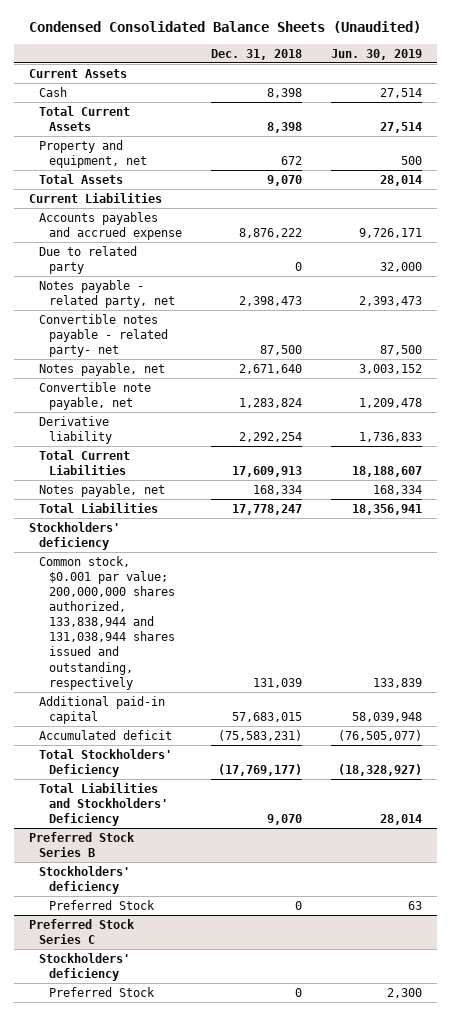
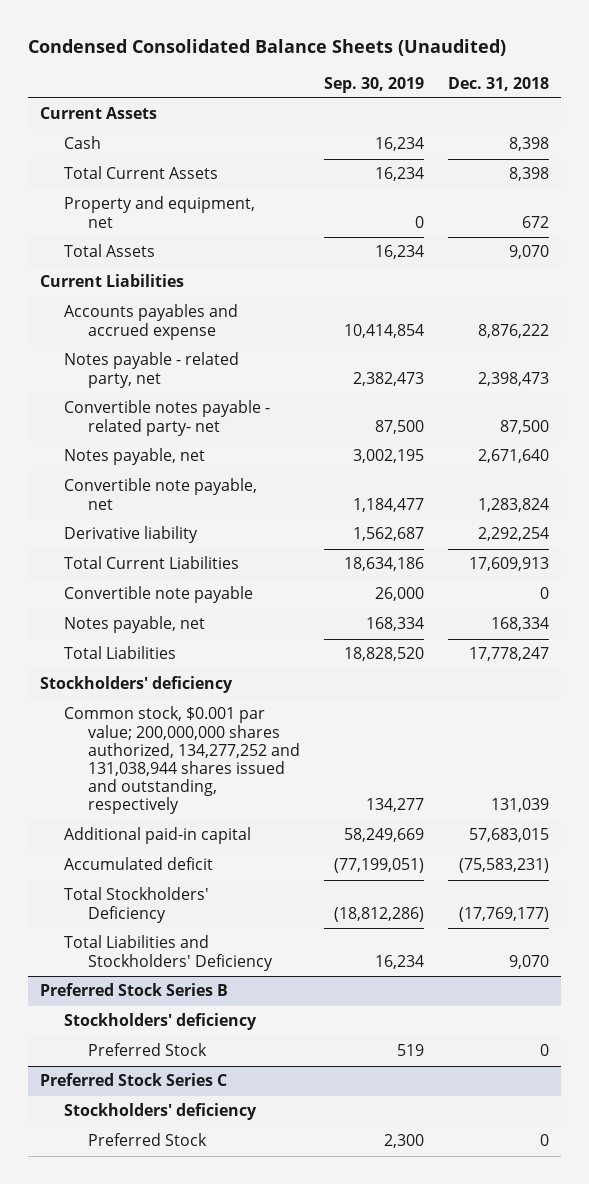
[331,48,423,60] Jun. 30, 2019 -> none
none -> [324,76,425,93] Sep. 30, 2019
[39,245,138,274] Due to related party -> none
none -> [64,586,254,604] Convertible note payable
[39,555,176,690] Common stock, $0.001 par value; 200,000,000 shares authorized, 133,838,944 and 131,038,944 shares issued and outstanding, respectively -> [64,706,301,815] Common stock, $0.001 par value; 200,000,000 shares authorized, 134,277,252 and 131,038,944 shares issued and outstanding, respectively

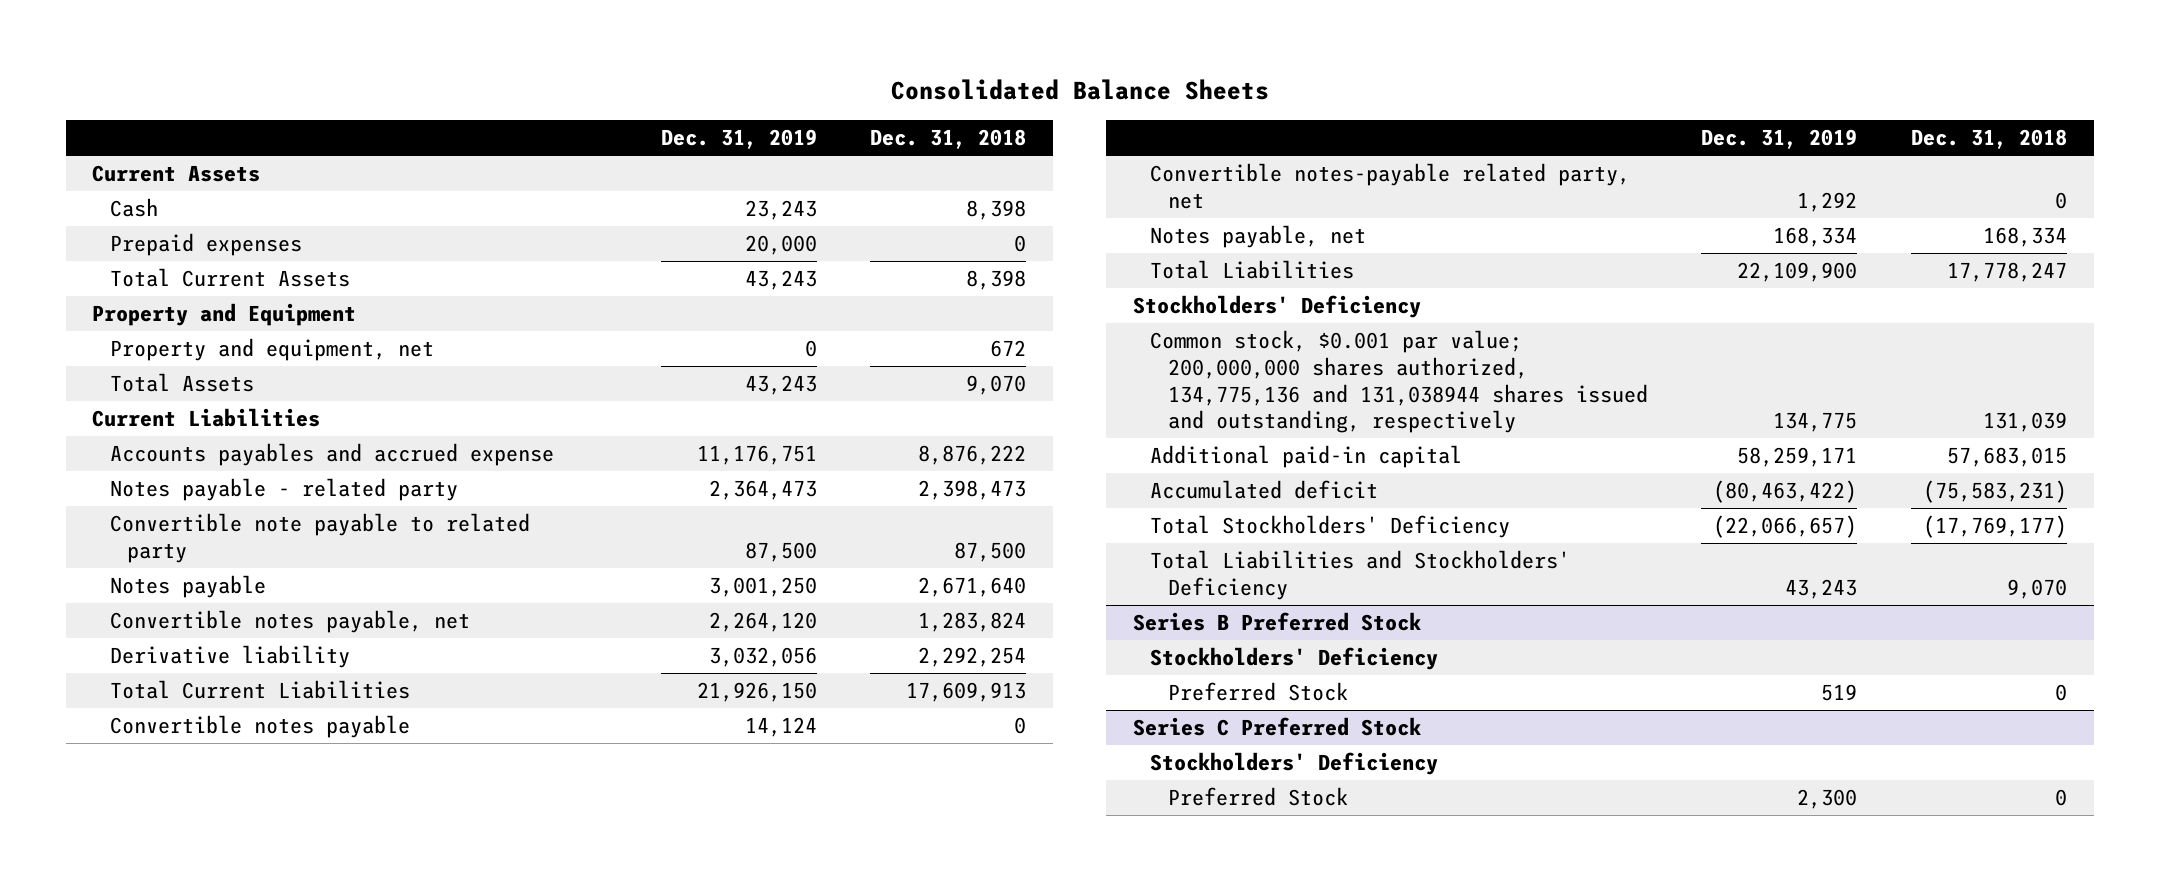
[28,38,507,56] Condensed Consolidated Balance Sheets (Unaudited) -> [890,78,1269,100] Consolidated Balance Sheets
[324,76,425,93] Sep. 30, 2019 -> none
none -> [660,129,817,150] Dec. 31, 2019
none -> [109,232,302,256] Prepaid expenses
none -> [92,302,357,326] Property and Equipment
[64,352,240,388] Notes payable - related party, net -> [109,477,458,501] Notes payable - related party
[64,400,271,436] Convertible notes payable - related party- net -> [109,512,530,563] Convertible note payable to related party
[64,448,206,466] Notes payable, net -> [109,574,266,598] Notes payable
[64,478,258,510] Convertible note payable, net -> [109,609,470,633] Convertible notes payable, net
[64,586,254,604] Convertible note payable -> [109,714,410,738] Convertible notes payable
none -> [1150,162,1631,209] Convertible notes-payable related party, net
[40,676,234,694] Stockholders' deficiency -> [1133,294,1422,318] Stockholders' Deficiency
[64,706,301,815] Common stock, $0.001 par value; 200,000,000 shares authorized, 134,277,252 and 131,038,944 shares issued and outstanding, respectively -> [1150,329,1648,434] Common stock, $0.001 par value; 200,000,000 shares authorized, 134,775,136 and 131,038944 shares issued and outstanding, respectively
[40,983,229,997] Preferred Stock Series B -> [1133,611,1422,631] Series B Preferred Stock
[64,1013,258,1031] Stockholders' deficiency -> [1150,646,1439,670] Stockholders' Deficiency
[40,1073,228,1087] Preferred Stock Series C -> [1133,716,1422,736] Series C Preferred Stock
[64,1103,258,1121] Stockholders' deficiency -> [1150,751,1439,775] Stockholders' Deficiency

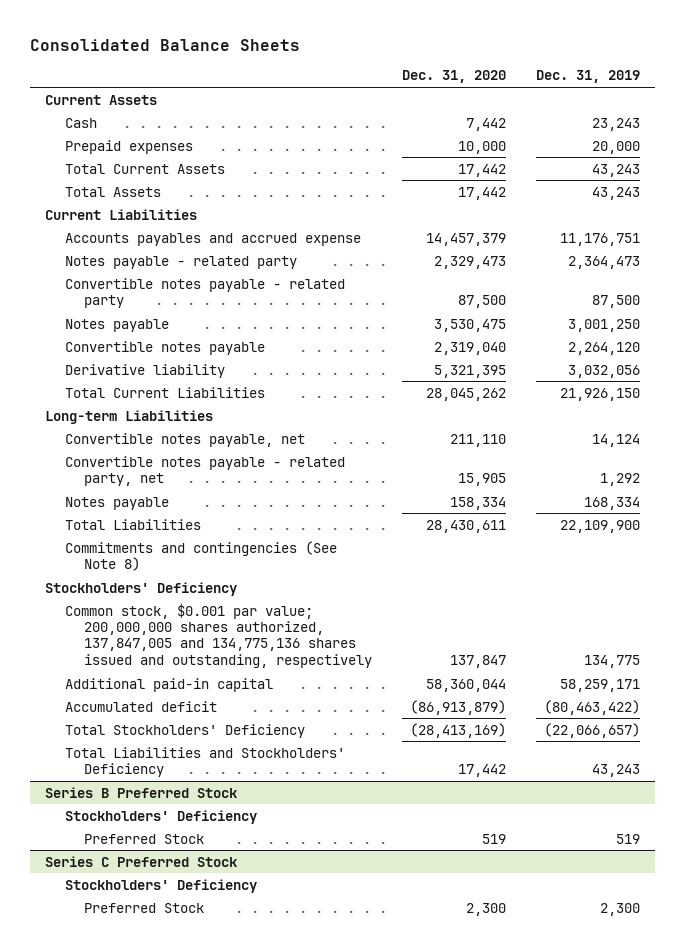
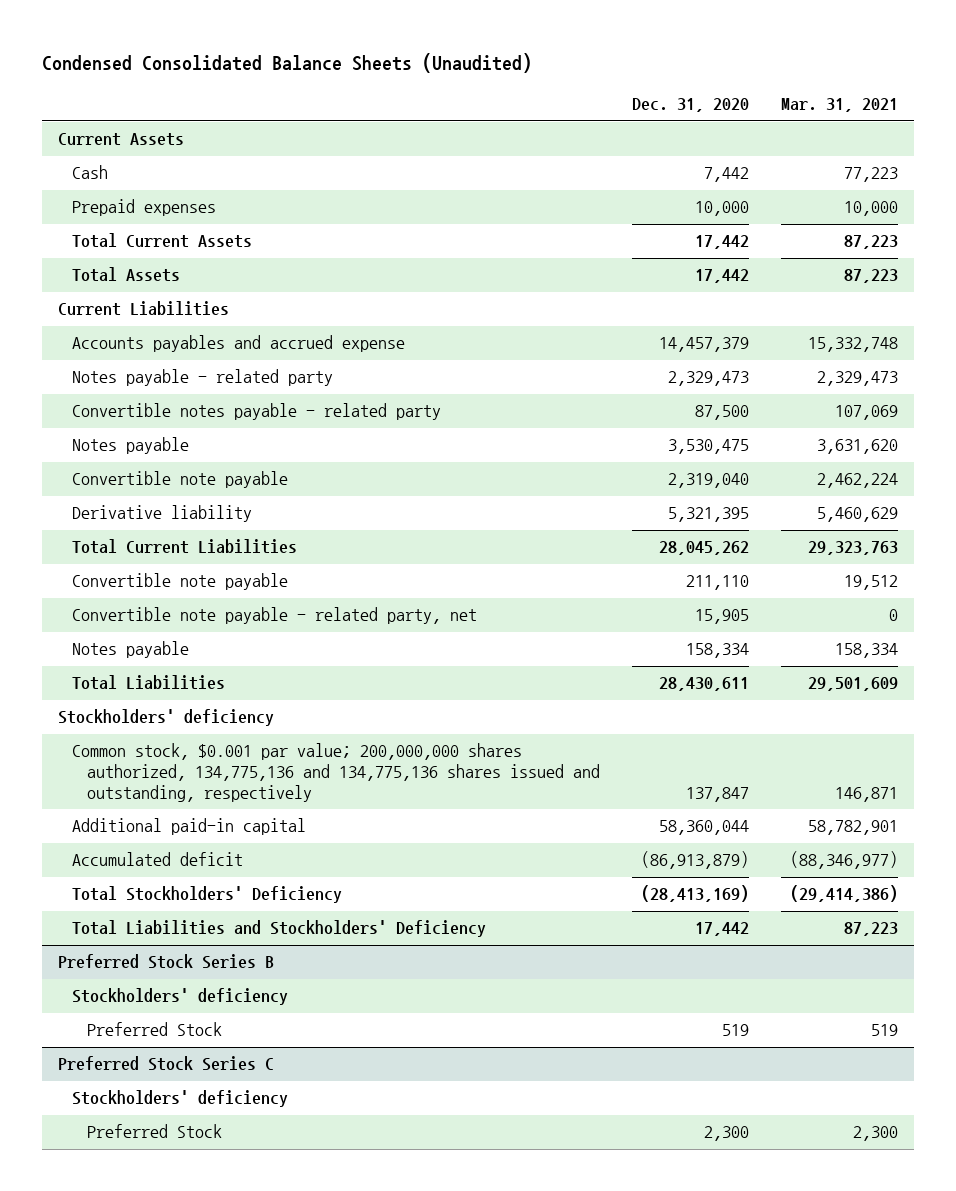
[29,38,300,51] Consolidated Balance Sheets -> [42,53,533,74] Condensed Consolidated Balance Sheets (Unaudited)
[535,70,640,84] Dec. 31, 2019 -> none
none -> [781,98,899,113] Mar. 31, 2021
[64,340,265,355] Convertible notes payable -> [72,471,289,489] Convertible note payable
[44,409,213,424] Long-term Liabilities -> none
[64,432,305,447] Convertible notes payable, net -> [72,573,289,591] Convertible note payable
[64,455,345,486] Convertible notes payable - related party, net -> [72,607,478,625] Convertible note payable - related party, net
[64,540,337,571] Commitments and contingencies (See Note 8) -> none
[44,581,237,596] Stockholders' Deficiency -> [58,709,275,727] Stockholders' deficiency
[64,602,373,668] Common stock, $0.001 par value; 200,000,000 shares authorized, 137,847,005 and 134,775,136 shares issued and outstanding, respectively -> [72,743,600,803] Common stock, $0.001 par value; 200,000,000 shares authorized, 134,775,136 and 134,775,136 shares issued and outstanding, respectively
[44,786,237,798] Series B Preferred Stock -> [58,954,275,970] Preferred Stock Series B
[64,809,257,824] Stockholders' Deficiency -> [72,988,289,1006] Stockholders' deficiency
[44,855,237,867] Series C Preferred Stock -> [58,1056,275,1072] Preferred Stock Series C
[64,878,257,893] Stockholders' Deficiency -> [72,1090,289,1108] Stockholders' deficiency

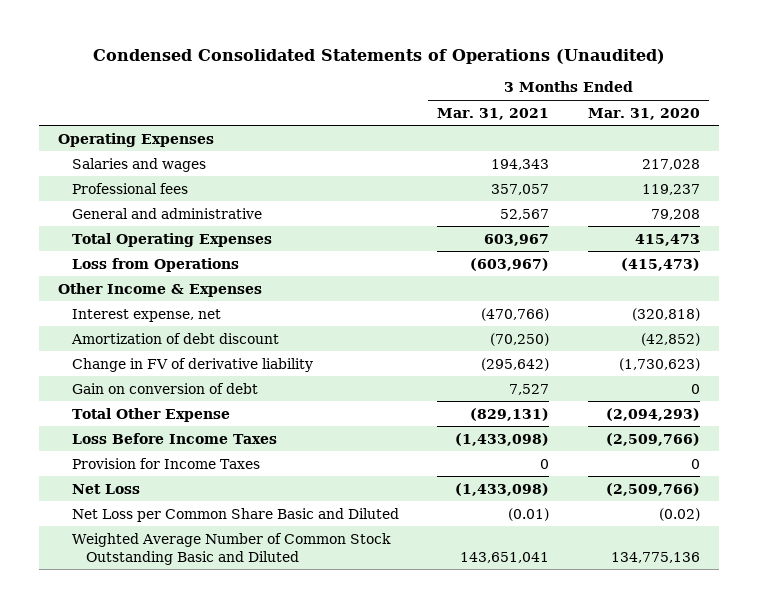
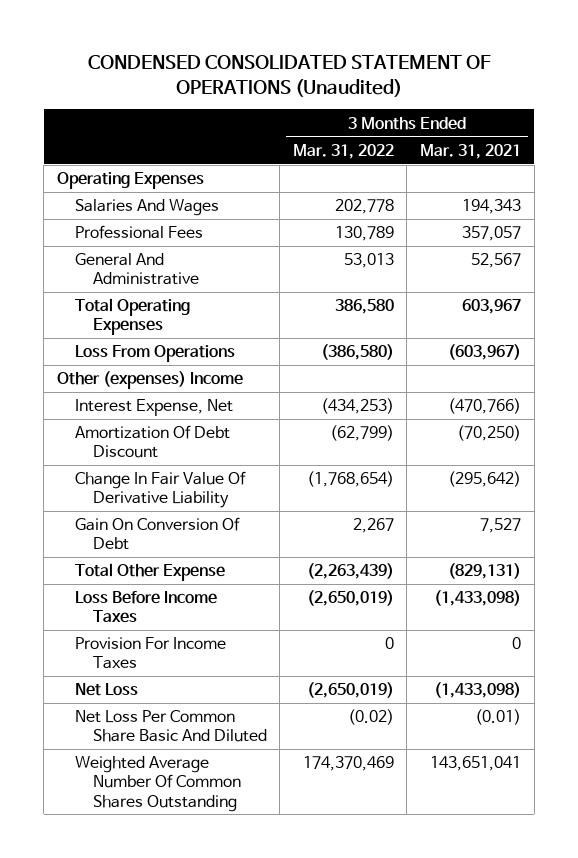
[93,48,666,64] Condensed Consolidated Statements of Operations (Unaudited) -> [88,54,492,97] CONDENSED CONSOLIDATED STATEMENT OF OPERATIONS (Unaudited)
[587,107,700,120] Mar. 31, 2020 -> none
none -> [292,143,394,159] Mar. 31, 2022
[72,157,207,172] Salaries and wages -> [74,199,219,217] Salaries And Wages
[72,182,189,194] Professional fees -> [74,225,203,240] Professional Fees
[72,207,263,219] General and administrative -> [74,253,199,286] General And Administrative
[72,257,240,272] Loss from Operations -> [74,345,235,363] Loss From Operations
[58,282,263,297] Other Income & Expenses -> [57,371,244,390] Other (expenses) Income
[72,308,222,322] Interest expense, net -> [74,399,233,417] Interest Expense, Net
[71,332,280,344] Amortization of debt discount -> [74,425,230,459] Amortization Of Debt Discount
[72,357,314,372] Change in FV of derivative liability -> [74,471,246,509] Change In Fair Value Of Derivative Liability
[72,382,259,394] Gain on conversion of debt -> [74,517,240,551] Gain On Conversion Of Debt
[72,457,261,469] Provision for Income Taxes -> [74,637,226,670] Provision For Income Taxes
[72,507,400,522] Net Loss per Common Share Basic and Diluted -> [74,710,267,743] Net Loss Per Common Share Basic And Diluted
[72,532,392,565] Weighted Average Number of Common Stock Outstanding Basic and Diluted -> [74,756,241,812] Weighted Average Number Of Common Shares Outstanding

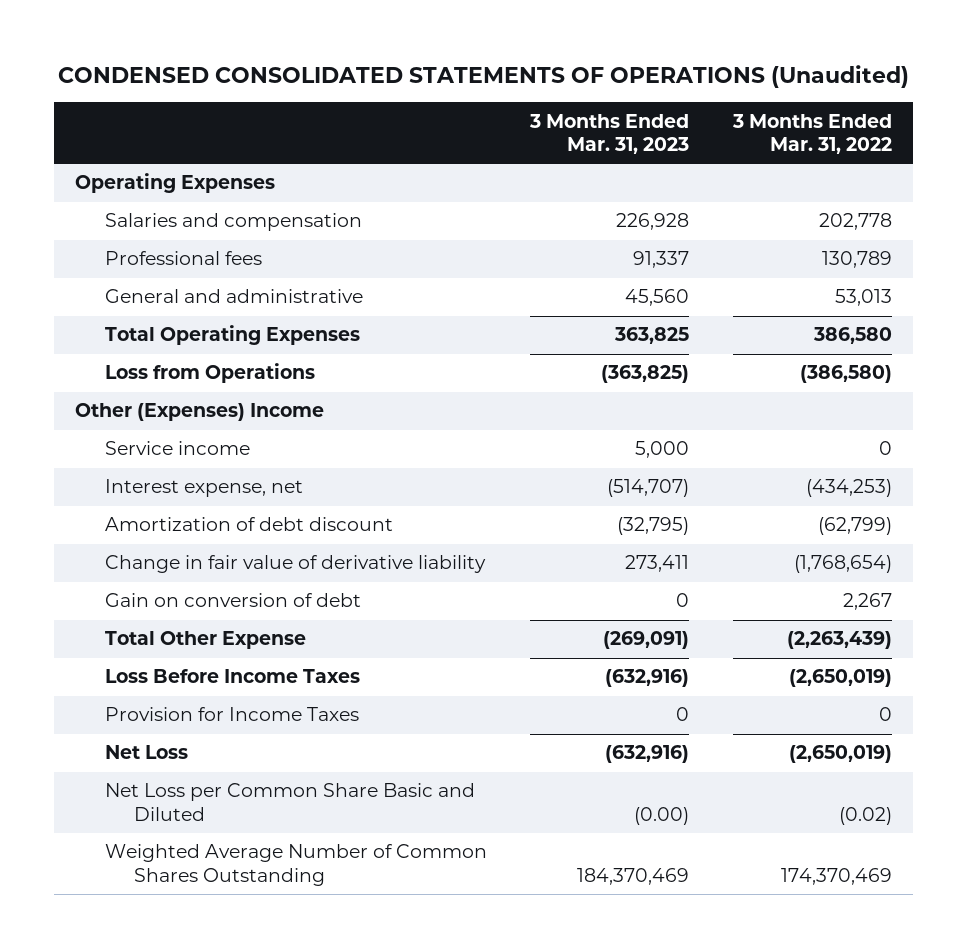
[88,54,492,97] CONDENSED CONSOLIDATED STATEMENT OF OPERATIONS (Unaudited) -> [57,65,909,89] CONDENSED CONSOLIDATED STATEMENTS OF OPERATIONS (Unaudited)
[420,143,522,159] Mar. 31, 2021 -> none
none -> [529,113,690,155] 3 Months Ended Mar. 31, 2023
[74,199,219,217] Salaries And Wages -> [104,213,362,232] Salaries and compensation
[74,225,203,240] Professional Fees -> [104,251,262,266] Professional fees
[74,253,199,286] General And Administrative -> [104,289,363,304] General and administrative
[74,345,235,363] Loss From Operations -> [104,363,315,384] Loss from Operations
[57,371,244,390] Other (expenses) Income -> [75,403,325,422] Other (Expenses) Income
none -> [104,441,250,456] Service income
[74,399,233,417] Interest Expense, Net -> [104,479,303,498] Interest expense, net
[74,425,230,459] Amortization Of Debt Discount -> [104,517,393,532] Amortization of debt discount
[74,471,246,509] Change In Fair Value Of Derivative Liability -> [104,555,486,574] Change in fair value of derivative liability
[74,517,240,551] Gain On Conversion Of Debt -> [104,593,361,608] Gain on conversion of debt
[74,637,226,670] Provision For Income Taxes -> [104,707,359,722] Provision for Income Taxes
[74,710,267,743] Net Loss Per Common Share Basic And Diluted -> [104,783,475,821] Net Loss per Common Share Basic and Diluted
[74,756,241,812] Weighted Average Number Of Common Shares Outstanding -> [104,844,487,886] Weighted Average Number of Common Shares Outstanding

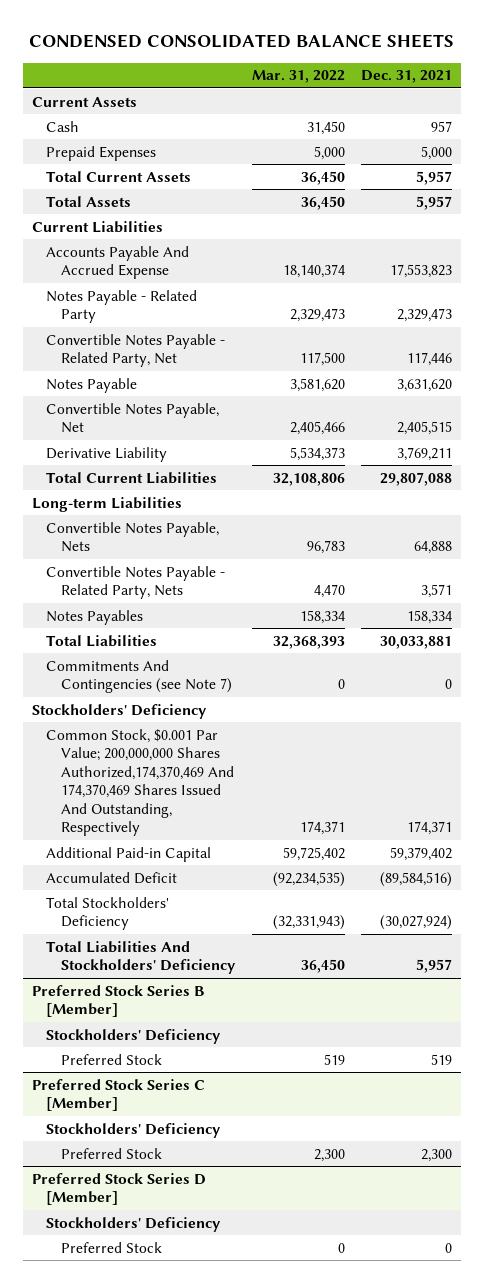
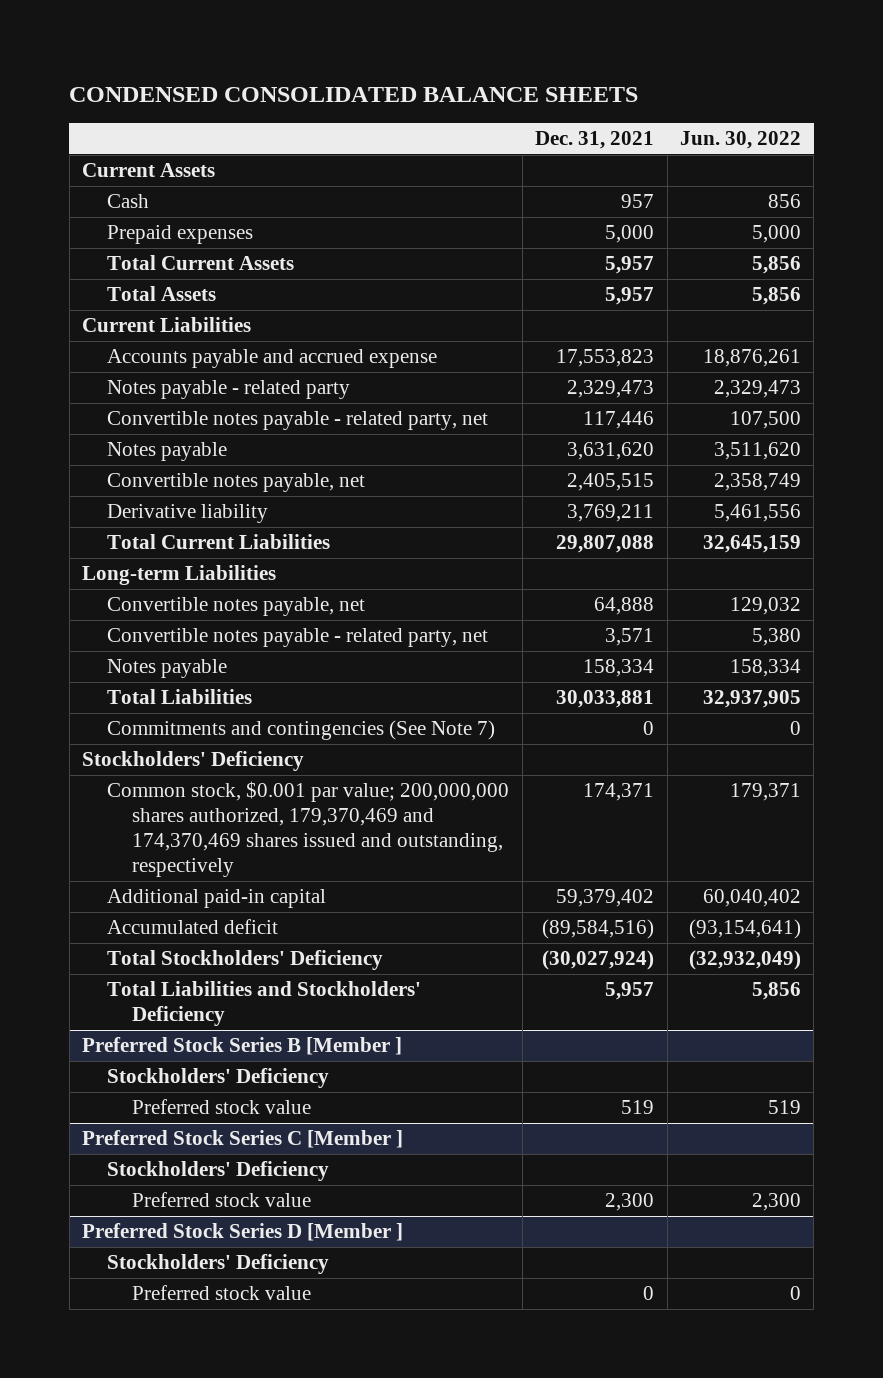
[251,70,345,84] Mar. 31, 2022 -> none
none -> [679,131,801,150] Jun. 30, 2022
[46,145,157,161] Prepaid Expenses -> [107,225,254,245] Prepaid expenses
[46,245,190,280] Accounts Payable And Accrued Expense -> [107,349,438,369] Accounts payable and accrued expense
[46,289,198,324] Notes Payable - Related Party -> [107,380,351,400] Notes payable - related party
[46,333,226,368] Convertible Notes Payable - Related Party, Net -> [107,411,489,431] Convertible notes payable - related party, net
[46,377,138,393] Notes Payable -> [107,442,228,462] Notes payable
[46,402,220,434] Convertible Notes Payable, Net -> [107,473,366,493] Convertible notes payable, net
[46,446,168,462] Derivative Liability -> [107,504,269,524] Derivative liability
[46,521,220,553] Convertible Notes Payable, Nets -> [107,597,366,617] Convertible notes payable, net
[46,565,226,600] Convertible Notes Payable - Related Party, Nets -> [107,628,489,648] Convertible notes payable - related party, net
[46,609,144,625] Notes Payables -> [107,659,228,679] Notes payable
[46,659,232,694] Commitments And Contingencies (see Note 7) -> [107,720,496,741] Commitments and contingencies (See Note 7)
[46,728,234,837] Common Stock, $0.001 Par Value; 200,000,000 Shares Authorized,174,370,469 And 174,370,469 Shares Issued And Outstanding, Respectively -> [107,781,510,878] Common stock, $0.001 par value; 200,000,000 shares authorized, 179,370,469 and 174,370,469 shares issued and outstanding, respectively
[46,846,212,862] Additional Paid-in Capital -> [107,889,327,909] Additional paid-in capital
[46,871,178,884] Accumulated Deficit -> [107,919,279,935] Accumulated deficit
[46,940,236,975] Total Liabilities And Stockholders' Deficiency -> [107,981,422,1027] Total Liabilities and Stockholders' Deficiency
[31,984,204,1018] Preferred Stock Series B [Member] -> [82,1037,403,1056] Preferred Stock Series B [Member ]
[60,1053,162,1065] Preferred Stock -> [132,1099,312,1115] Preferred stock value
[31,1078,205,1112] Preferred Stock Series C [Member] -> [82,1130,404,1149] Preferred Stock Series C [Member ]
[60,1147,162,1159] Preferred Stock -> [132,1192,312,1208] Preferred stock value
[31,1172,206,1206] Preferred Stock Series D [Member] -> [82,1223,404,1242] Preferred Stock Series D [Member ]
[60,1241,162,1253] Preferred Stock -> [132,1285,312,1301] Preferred stock value

